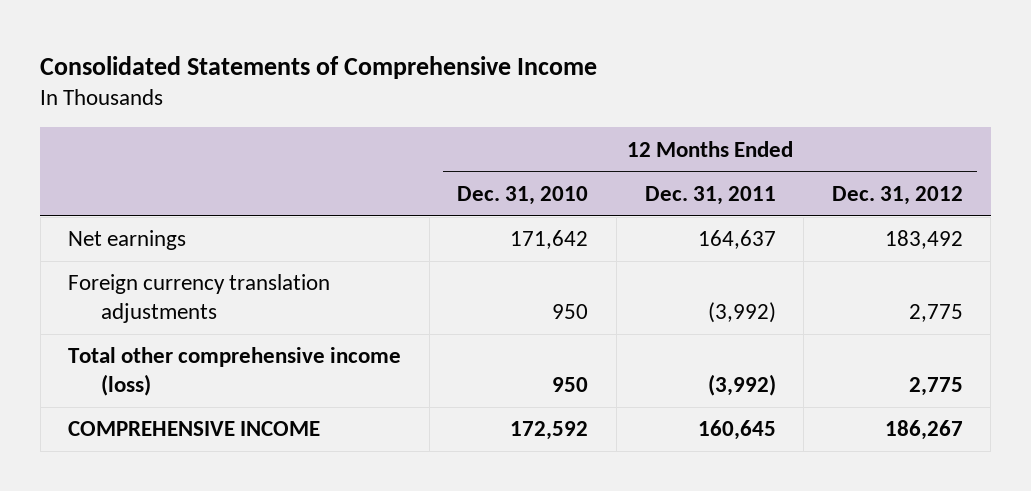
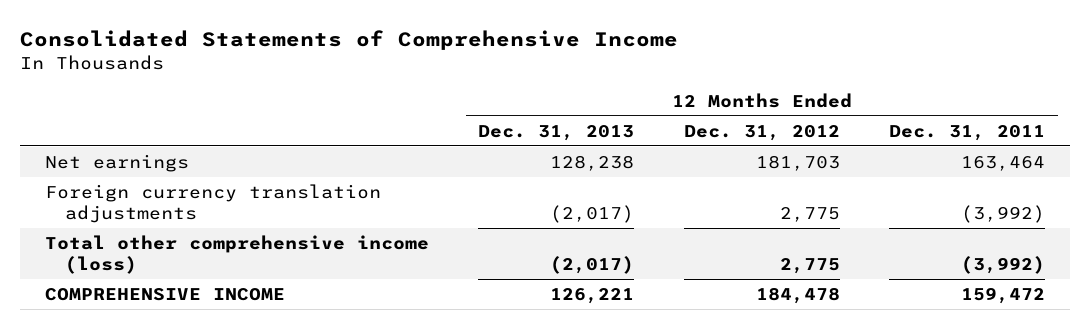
[457,186,589,206] Dec. 31, 2010 -> none
none -> [478,124,635,141] Dec. 31, 2013
[697,230,776,250] 164,637 -> [961,155,1046,171] 163,464
[884,230,963,250] 183,492 -> [755,154,840,171] 181,703
[697,420,776,441] 160,645 -> [961,286,1046,304] 159,472
[884,420,963,441] 186,267 -> [755,286,840,304] 184,478

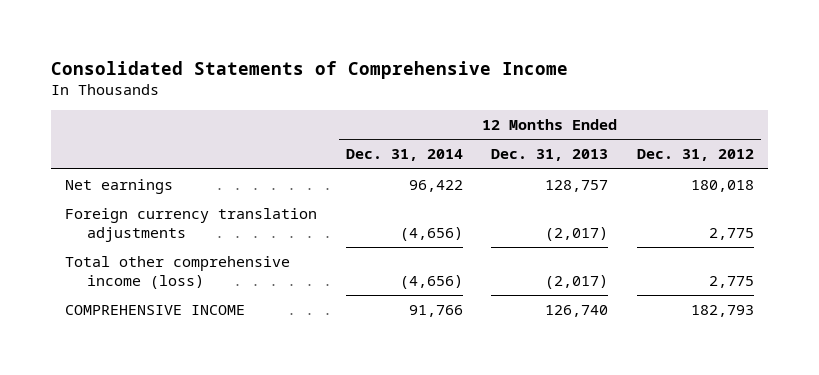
[889,124,1046,141] Dec. 31, 2011 -> none
none -> [345,149,463,162] Dec. 31, 2014
[550,154,635,171] 128,238 -> [545,179,609,192] 128,757
[755,154,840,171] 181,703 -> [690,179,754,192] 180,018
[550,287,635,304] 126,221 -> [545,304,609,317] 126,740
[755,286,840,304] 184,478 -> [690,304,754,317] 182,793

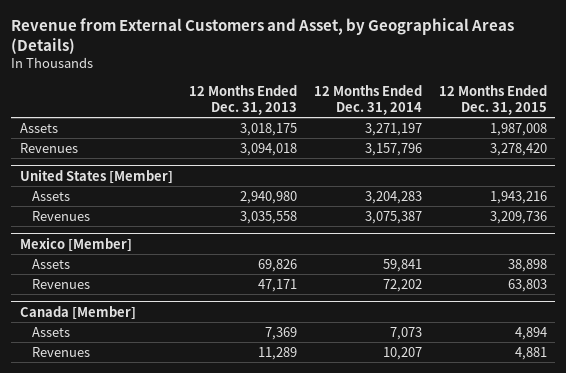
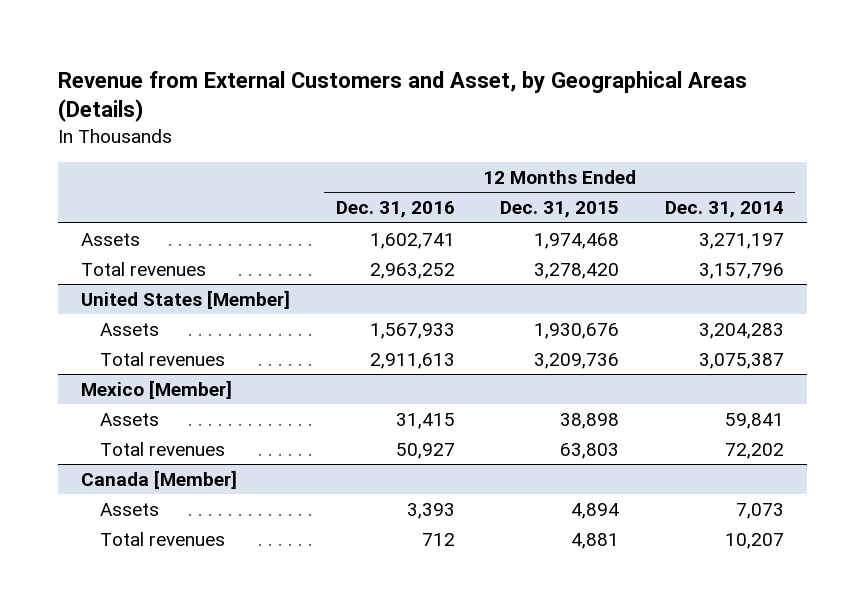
[189,84,298,115] 12 Months Ended Dec. 31, 2013 -> none
none -> [335,201,455,219] Dec. 31, 2016
[489,122,547,136] 1,987,008 -> [534,232,620,249] 1,974,468
[19,142,78,153] Revenues -> [81,261,207,276] Total revenues
[489,190,547,204] 1,943,216 -> [534,322,620,339] 1,930,676
[31,210,90,221] Revenues -> [100,351,226,366] Total revenues
[31,278,90,289] Revenues -> [100,441,226,456] Total revenues
[31,346,90,357] Revenues -> [100,531,226,546] Total revenues

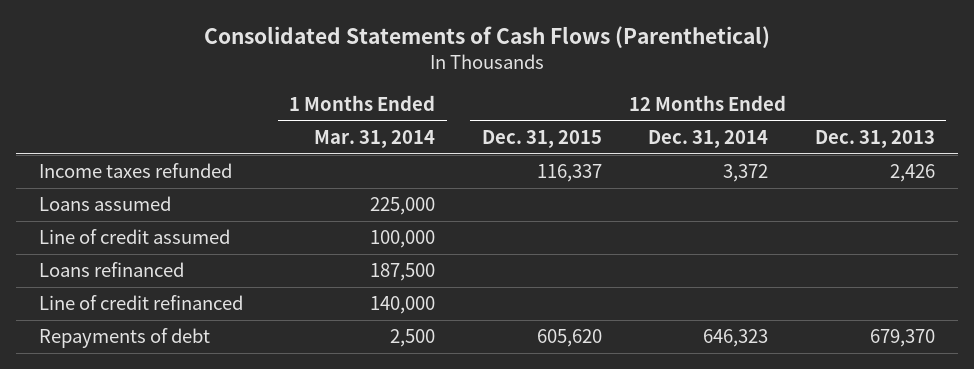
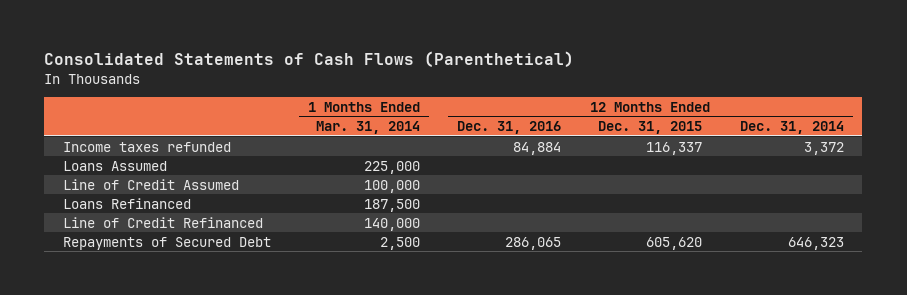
[814,129,935,148] Dec. 31, 2013 -> none
none -> [457,121,562,135] Dec. 31, 2016
[38,196,171,212] Loans assumed -> [62,160,167,171] Loans Assumed
[38,229,230,245] Line of credit assumed -> [62,178,239,190] Line of Credit Assumed
[38,262,184,278] Loans refinanced -> [62,197,191,209] Loans Refinanced
[38,295,243,311] Line of credit refinanced -> [62,216,263,228] Line of Credit Refinanced
[38,328,210,349] Repayments of debt -> [62,236,271,250] Repayments of Secured Debt

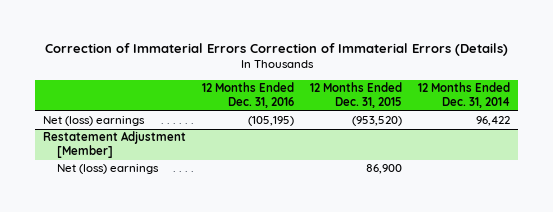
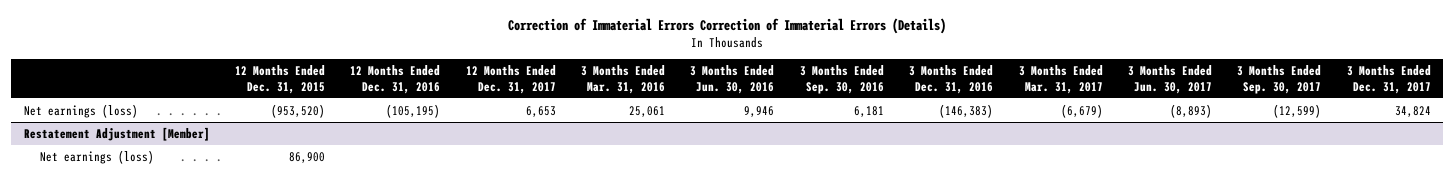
[418,82,511,109] 12 Months Ended Dec. 31, 2014 -> none
none -> [465,64,556,94] 12 Months Ended Dec. 31, 2017
none -> [581,64,666,94] 3 Months Ended Mar. 31, 2016
none -> [690,64,775,94] 3 Months Ended Jun. 30, 2016
none -> [799,64,884,94] 3 Months Ended Sep. 30, 2016
none -> [909,64,994,94] 3 Months Ended Dec. 31, 2016
none -> [1018,64,1103,94] 3 Months Ended Mar. 31, 2017
none -> [1127,64,1212,94] 3 Months Ended Jun. 30, 2017
none -> [1237,64,1322,94] 3 Months Ended Sep. 30, 2017
none -> [1346,64,1431,94] 3 Months Ended Dec. 31, 2017
[43,116,146,127] Net (loss) earnings -> [23,103,138,118] Net earnings (loss)
[56,164,159,175] Net (loss) earnings -> [40,149,155,164] Net earnings (loss)

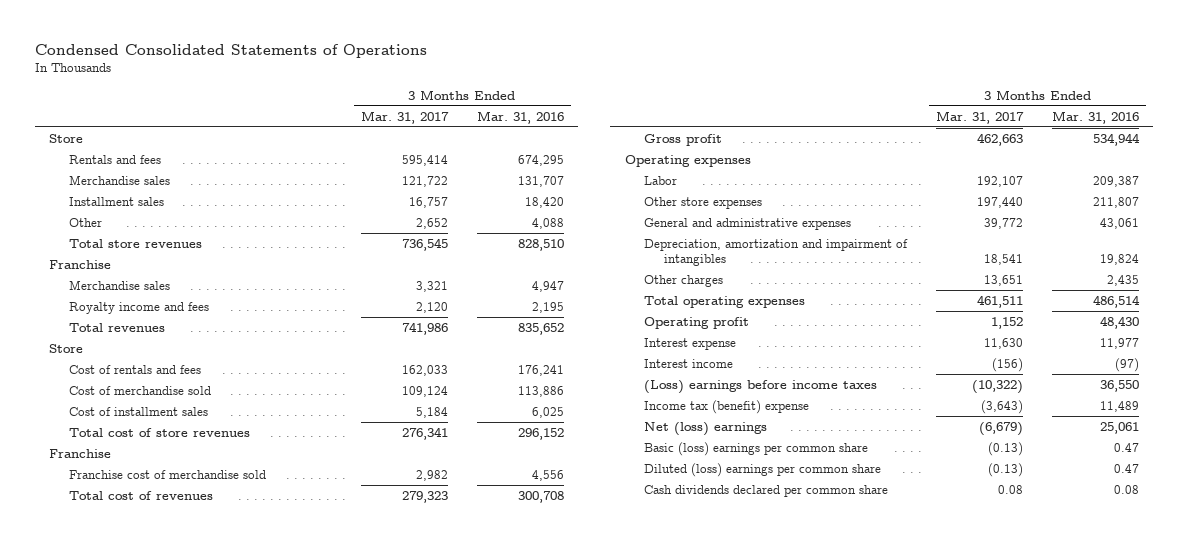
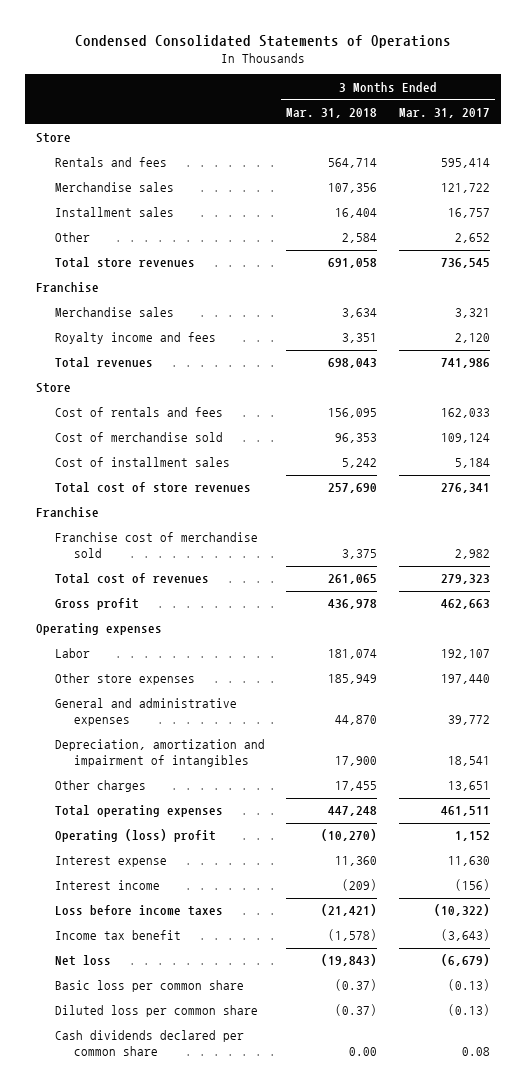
[476,110,564,124] Mar. 31, 2016 -> none
none -> [286,107,378,118] Mar. 31, 2018
[644,316,750,329] Operating profit -> [54,829,216,843] Operating (loss) profit
[644,379,878,394] (Loss) earnings before income taxes -> [54,905,223,917] Loss before income taxes
[644,399,810,414] Income tax (benefit) expense -> [54,930,181,941] Income tax benefit
[644,421,768,436] Net (loss) earnings -> [54,955,111,967] Net loss
[644,441,869,456] Basic (loss) earnings per common share -> [54,980,244,993] Basic loss per common share
[644,462,882,477] Diluted (loss) earnings per common share -> [54,1005,258,1018] Diluted loss per common share

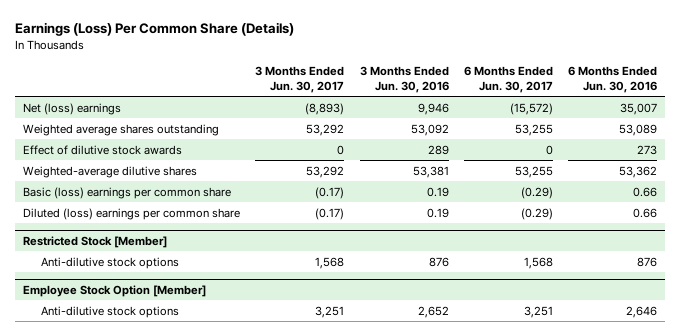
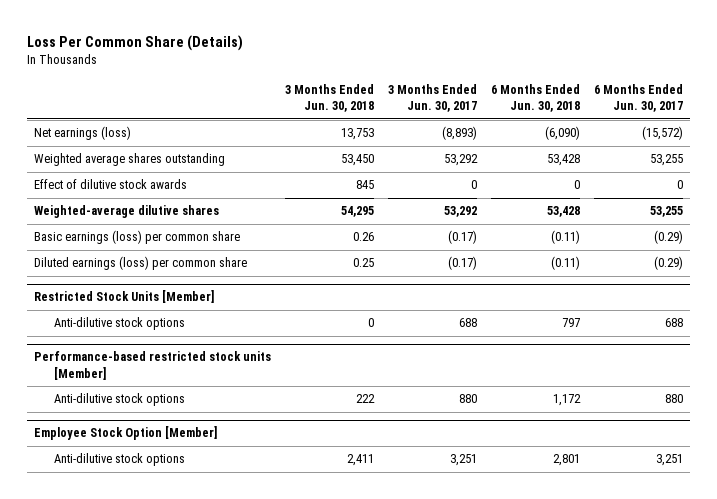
[15,22,295,37] Earnings (Loss) Per Common Share (Details) -> [27,34,244,51] Loss Per Common Share (Details)
[359,66,449,93] 3 Months Ended Jun. 30, 2016 -> none
[568,66,658,93] 6 Months Ended Jun. 30, 2016 -> none
none -> [285,84,375,113] 3 Months Ended Jun. 30, 2018
none -> [490,84,580,113] 6 Months Ended Jun. 30, 2018
[23,102,122,115] Net (loss) earnings -> [34,126,132,141] Net earnings (loss)
[23,186,232,199] Basic (loss) earnings per common share -> [34,230,241,245] Basic earnings (loss) per common share
[23,207,241,220] Diluted (loss) earnings per common share -> [34,256,248,271] Diluted earnings (loss) per common share
[23,235,168,248] Restricted Stock [Member] -> [34,290,215,304] Restricted Stock Units [Member]
[315,256,345,269] 1,568 -> [459,318,478,328] 688
[523,256,553,269] 1,568 -> [664,318,683,328] 688
none -> [34,351,272,380] Performance-based restricted stock units [Member]
none -> [53,393,185,407] Anti-dilutive stock options

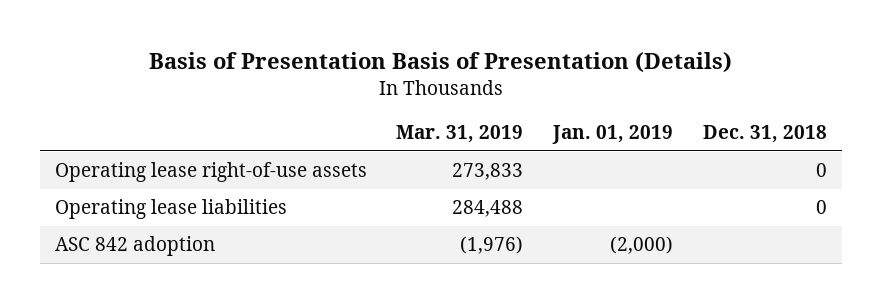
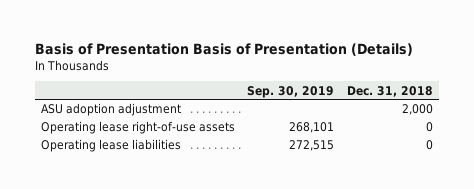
[396,125,524,144] Mar. 31, 2019 -> none
[552,125,674,145] Jan. 01, 2019 -> none
none -> [247,85,335,98] Sep. 30, 2019
none -> [41,103,182,117] ASU adoption adjustment
[54,236,215,257] ASC 842 adoption -> none

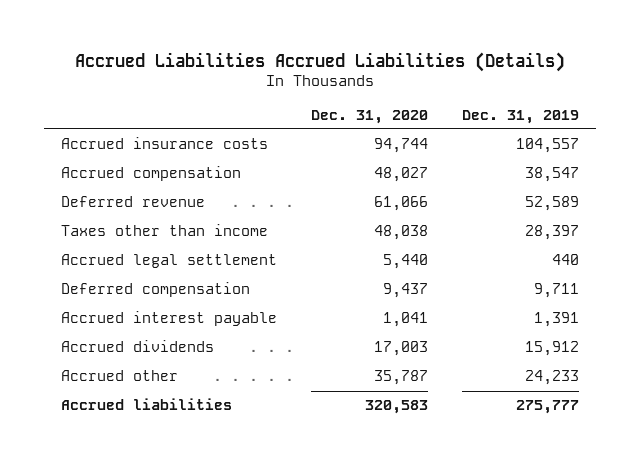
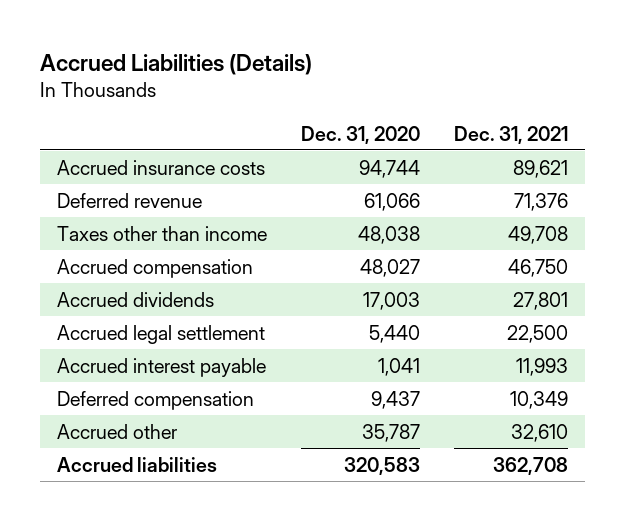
[75,51,566,72] Accrued Liabilities Accrued Liabilities (Details) -> [40,53,313,75] Accrued Liabilities (Details)
[461,109,579,124] Dec. 31, 2019 -> none
none -> [454,125,569,144] Dec. 31, 2021
[61,166,242,182] Accrued compensation -> [57,258,254,278] Accrued compensation
[61,340,215,353] Accrued dividends -> [57,291,215,307] Accrued dividends
[61,282,251,298] Deferred compensation -> [57,390,255,410] Deferred compensation

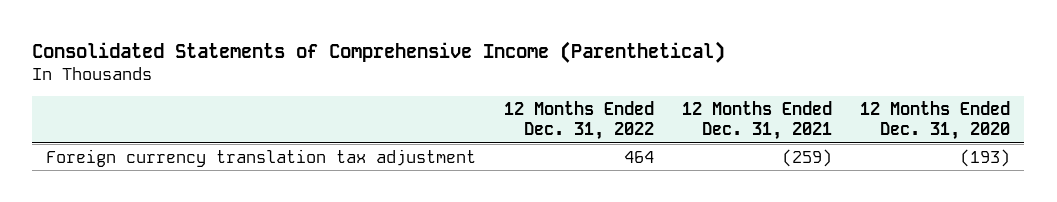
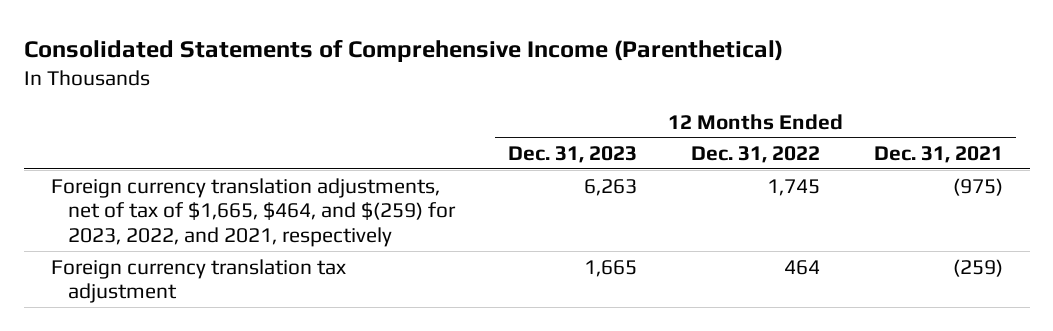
[860,101,1011,141] 12 Months Ended Dec. 31, 2020 -> none
none -> [508,145,638,163] Dec. 31, 2023
none -> [50,177,456,247] Foreign currency translation adjustments, net of tax of $1,665, $464, and $(259) for 2023, 2022, and 2021, respectively

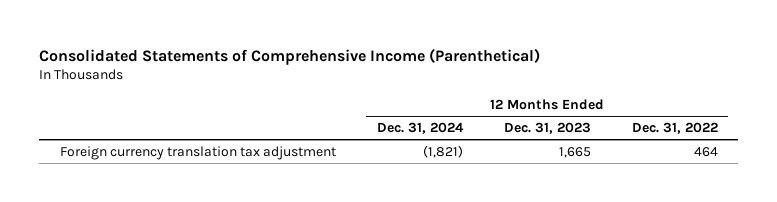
[873,145,1003,163] Dec. 31, 2021 -> none
none -> [376,122,464,135] Dec. 31, 2024
[50,177,456,247] Foreign currency translation adjustments, net of tax of $1,665, $464, and $(259) for 2023, 2022, and 2021, respectively -> none

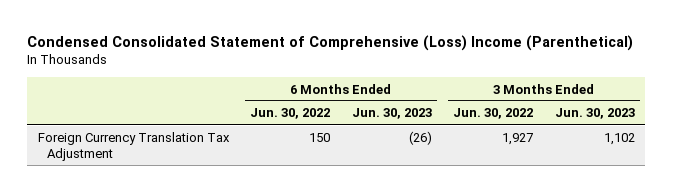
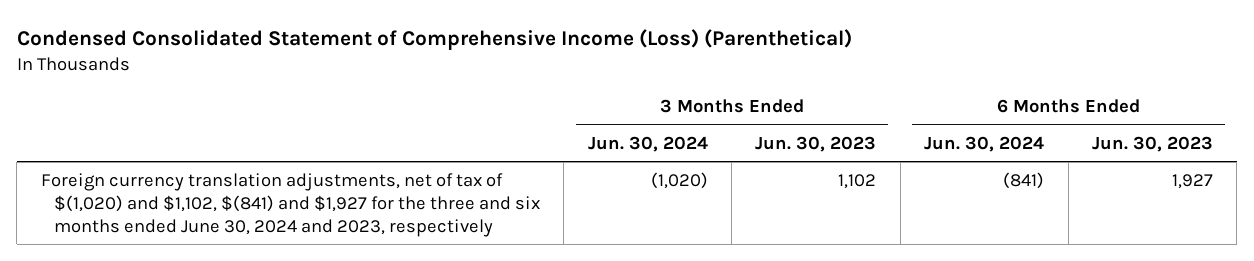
[27,35,634,52] Condensed Consolidated Statement of Comprehensive (Loss) Income (Parenthetical) -> [16,29,852,51] Condensed Consolidated Statement of Comprehensive Income (Loss) (Parenthetical)
[250,108,331,120] Jun. 30, 2022 -> none
[453,108,534,120] Jun. 30, 2022 -> none
none -> [587,135,708,152] Jun. 30, 2024
none -> [924,135,1045,152] Jun. 30, 2024
[37,132,230,161] Foreign Currency Translation Tax Adjustment -> [40,172,541,238] Foreign currency translation adjustments, net of tax of $(1,020) and $1,102, $(841) and $1,927 for the three and six months ended June 30, 2024 and 2023, respectively
[408,131,432,146] (26) -> [1171,173,1213,189] 1,927

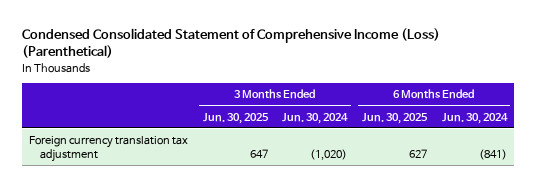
[755,135,877,152] Jun. 30, 2023 -> none
[1091,135,1213,152] Jun. 30, 2023 -> none
none -> [202,112,269,124] Jun. 30, 2025
none -> [361,112,428,124] Jun. 30, 2025
[40,172,541,238] Foreign currency translation adjustments, net of tax of $(1,020) and $1,102, $(841) and $1,927 for the three and six months ended June 30, 2024 and 2023, respectively -> [28,136,188,163] Foreign currency translation tax adjustment

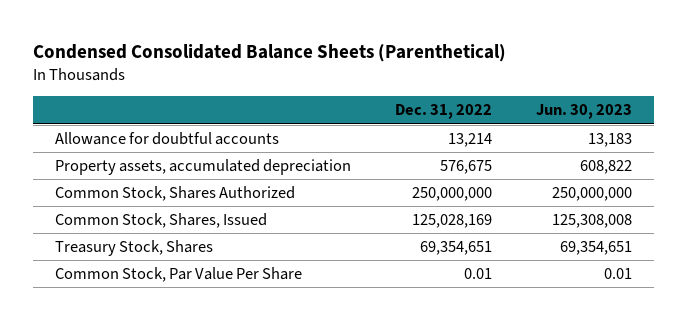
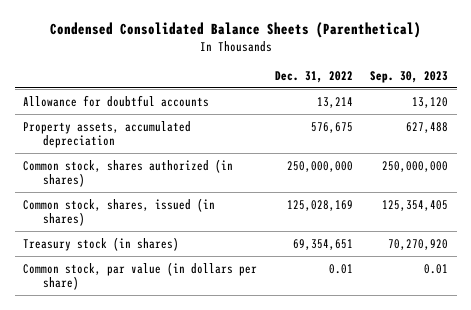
[535,104,632,120] Jun. 30, 2023 -> none
none -> [370,70,449,83] Sep. 30, 2023
[54,186,295,202] Common Stock, Shares Authorized -> [23,158,234,188] Common stock, shares authorized (in shares)
[54,213,267,229] Common Stock, Shares, Issued -> [23,197,216,227] Common stock, shares, issued (in shares)
[54,240,213,257] Treasury Stock, Shares -> [23,236,180,251] Treasury stock (in shares)
[54,267,302,283] Common Stock, Par Value Per Share -> [23,261,258,291] Common stock, par value (in dollars per share)

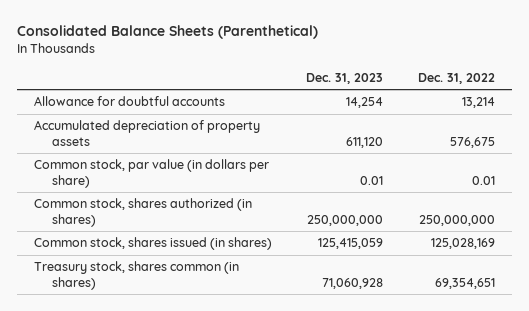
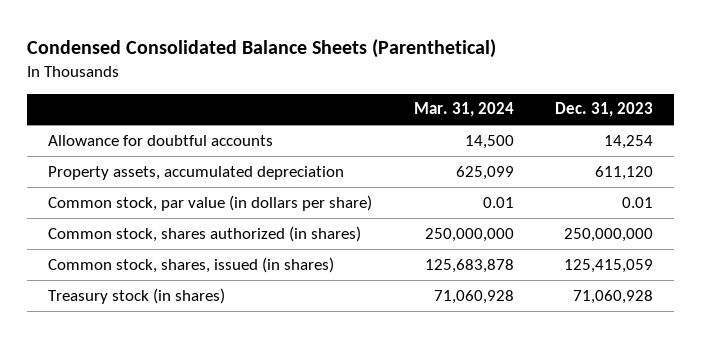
[17,25,319,40] Consolidated Balance Sheets (Parenthetical) -> [27,38,497,58] Condensed Consolidated Balance Sheets (Parenthetical)
[417,72,495,84] Dec. 31, 2022 -> none
none -> [413,102,514,118] Mar. 31, 2024
[34,120,261,146] Accumulated depreciation of property assets -> [48,165,345,180] Property assets, accumulated depreciation
[34,237,273,251] Common stock, shares issued (in shares) -> [48,256,335,273] Common stock, shares, issued (in shares)
[34,261,240,290] Treasury stock, shares common (in shares) -> [48,287,226,304] Treasury stock (in shares)

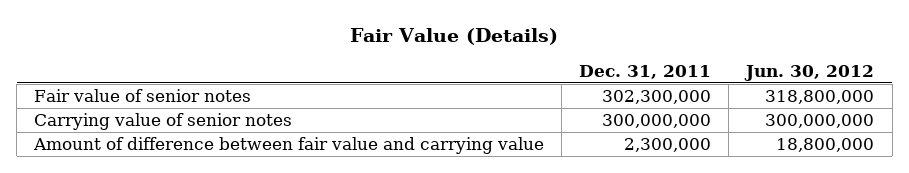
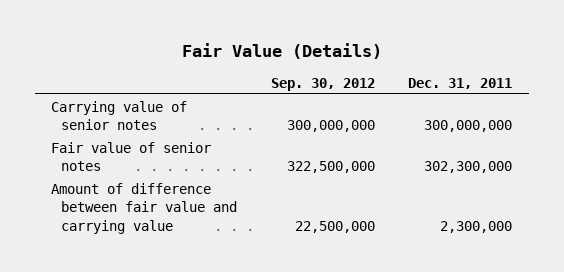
[744,64,875,81] Jun. 30, 2012 -> none
none -> [270,77,375,91] Sep. 30, 2012
[34,89,252,103] Fair value of senior notes -> [51,141,212,172] Fair value of senior notes

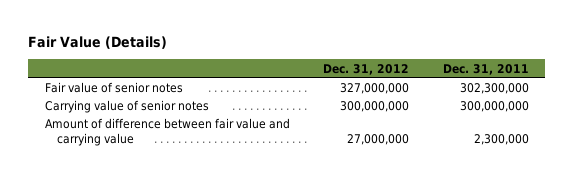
[270,77,375,91] Sep. 30, 2012 -> none
none -> [323,63,410,75] Dec. 31, 2012
[51,100,188,131] Carrying value of senior notes -> [44,99,209,113] Carrying value of senior notes

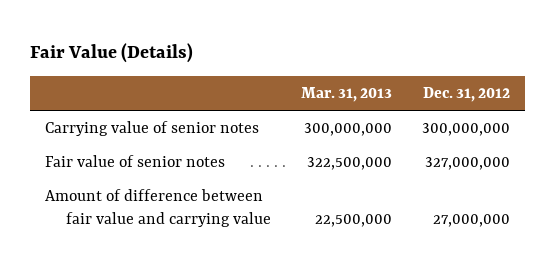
[442,63,529,75] Dec. 31, 2011 -> none
none -> [301,87,393,103] Mar. 31, 2013
[44,81,183,93] Fair value of senior notes -> [44,155,225,168] Fair value of senior notes

